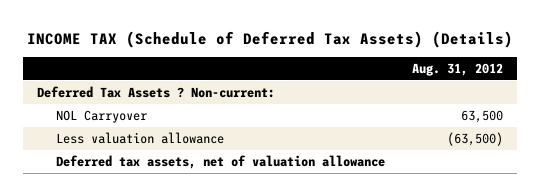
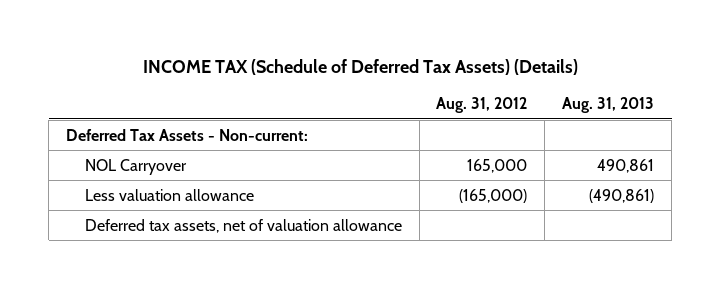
none -> [562,97,655,114] Aug. 31, 2013
[36,86,275,99] Deferred Tax Assets ? Non-current: -> [66,128,309,141] Deferred Tax Assets - Non-current:
[461,110,504,124] 63,500 -> [467,158,528,173] 165,000
[447,132,504,147] (63,500) -> [459,188,528,203] (165,000)

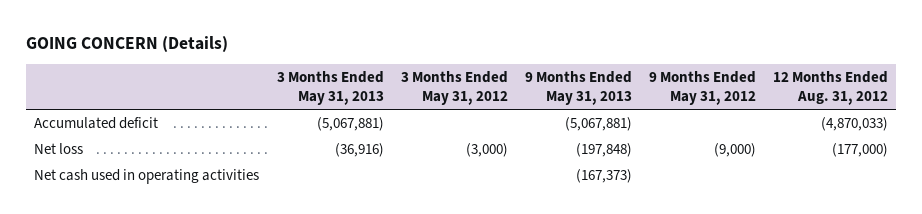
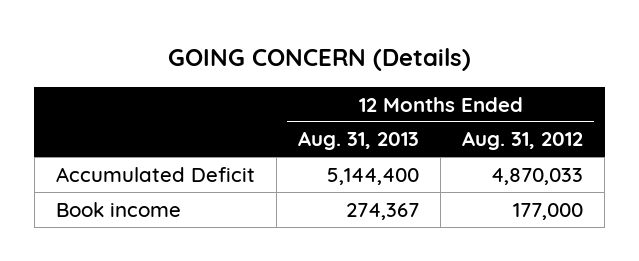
[276,71,384,106] 3 Months Ended May 31, 2013 -> none
[400,71,508,106] 3 Months Ended May 31, 2012 -> none
[524,71,632,106] 9 Months Ended May 31, 2013 -> none
[648,71,756,106] 9 Months Ended May 31, 2012 -> none
none -> [298,131,420,151] Aug. 31, 2013
[34,143,84,155] Net loss -> none
[34,169,260,185] Net cash used in operating activities -> none
[34,117,159,130] Accumulated deficit -> [55,166,255,182] Accumulated Deficit
[820,117,888,132] (4,870,033) -> [491,167,584,185] 4,870,033
none -> [55,201,181,217] Book income

